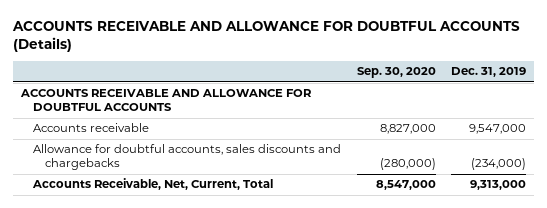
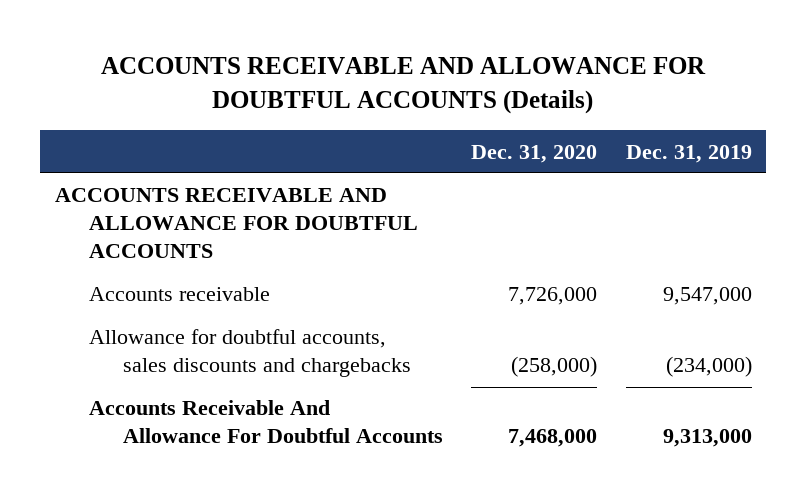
[356,67,436,79] Sep. 30, 2020 -> none
none -> [471,144,598,163] Dec. 31, 2020
[32,178,274,191] Accounts Receivable, Net, Current, Total -> [88,400,444,444] Accounts Receivable And Allowance For Doubtful Accounts

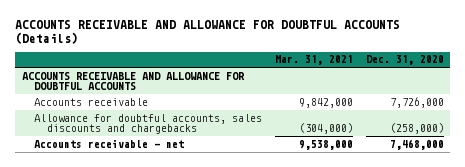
[625,144,752,163] Dec. 31, 2019 -> none
none -> [274,55,353,66] Mar. 31, 2021
[88,400,444,444] Accounts Receivable And Allowance For Doubtful Accounts -> [34,138,185,148] Accounts receivable - net

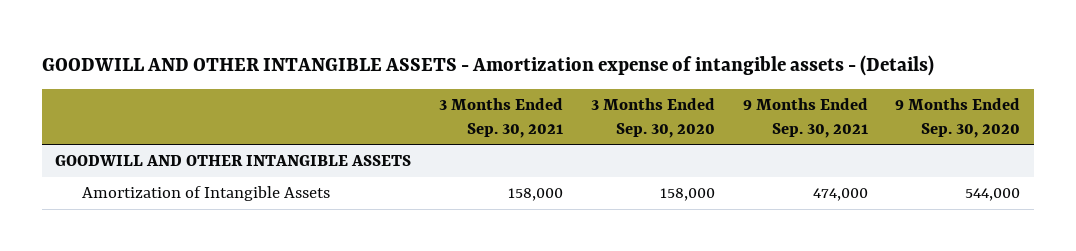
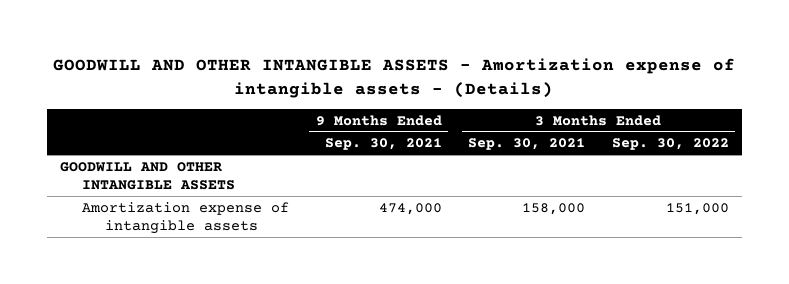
[590,98,715,138] 3 Months Ended Sep. 30, 2020 -> none
[895,98,1021,138] 9 Months Ended Sep. 30, 2020 -> none
none -> [611,138,729,151] Sep. 30, 2022
[82,186,331,202] Amortization of Intangible Assets -> [82,201,290,234] Amortization expense of intangible assets

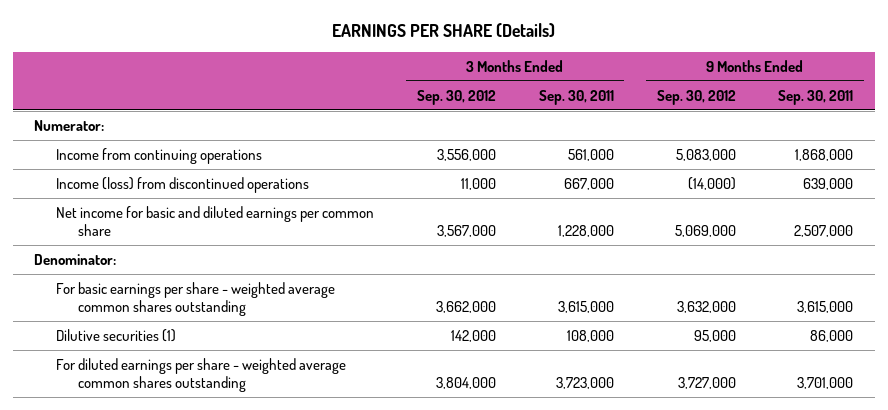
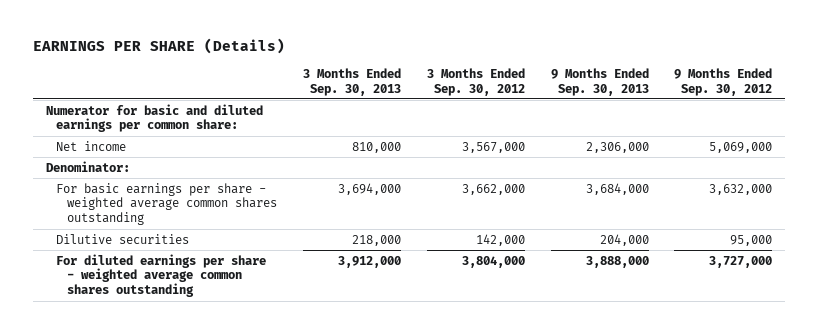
[538,89,614,105] Sep. 30, 2011 -> none
[778,89,854,105] Sep. 30, 2011 -> none
none -> [302,67,401,96] 3 Months Ended Sep. 30, 2013
none -> [550,67,649,96] 9 Months Ended Sep. 30, 2013
[55,148,262,165] Income from continuing operations -> none
[55,177,309,194] Income (loss) from discontinued operations -> none
[34,120,105,132] Numerator: -> [45,103,263,133] Numerator for basic and diluted earnings per common share:
[55,206,374,237] Net income for basic and diluted earnings per common share -> [56,140,127,151] Net income
[55,329,176,343] Dilutive securities (1) -> [56,233,190,244] Dilutive securities

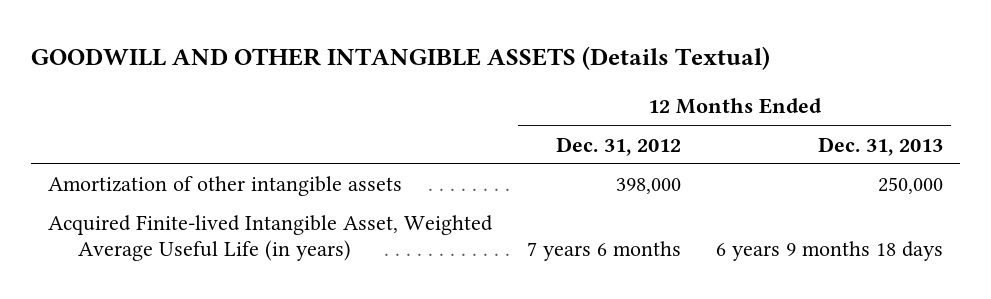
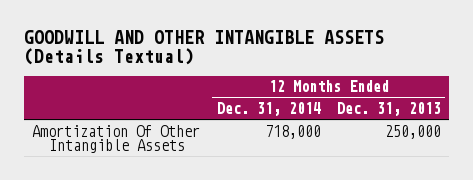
[556,136,682,156] Dec. 31, 2012 -> none
none -> [216,102,321,117] Dec. 31, 2014
[48,215,494,262] Acquired Finite-lived Intangible Asset, Weighted Average Useful Life (in years) -> none
[48,176,403,197] Amortization of other intangible assets -> [32,124,201,154] Amortization Of Other Intangible Assets

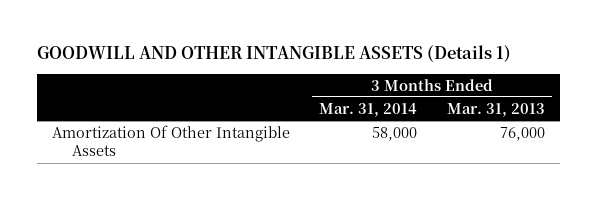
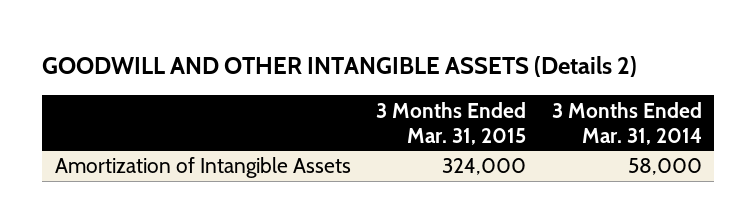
[36,45,511,63] GOODWILL AND OTHER INTANGIBLE ASSETS (Details 1) -> [41,56,637,78] GOODWILL AND OTHER INTANGIBLE ASSETS (Details 2)
[447,102,546,117] Mar. 31, 2013 -> none
none -> [376,101,527,145] 3 Months Ended Mar. 31, 2015
[51,124,290,157] Amortization Of Other Intangible Assets -> [54,157,351,179] Amortization of Intangible Assets

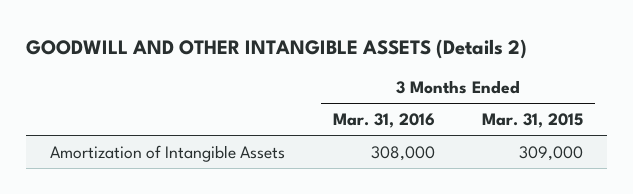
[551,101,702,145] 3 Months Ended Mar. 31, 2014 -> none
none -> [332,113,435,129] Mar. 31, 2016
[442,158,527,176] 324,000 -> [519,145,584,161] 309,000

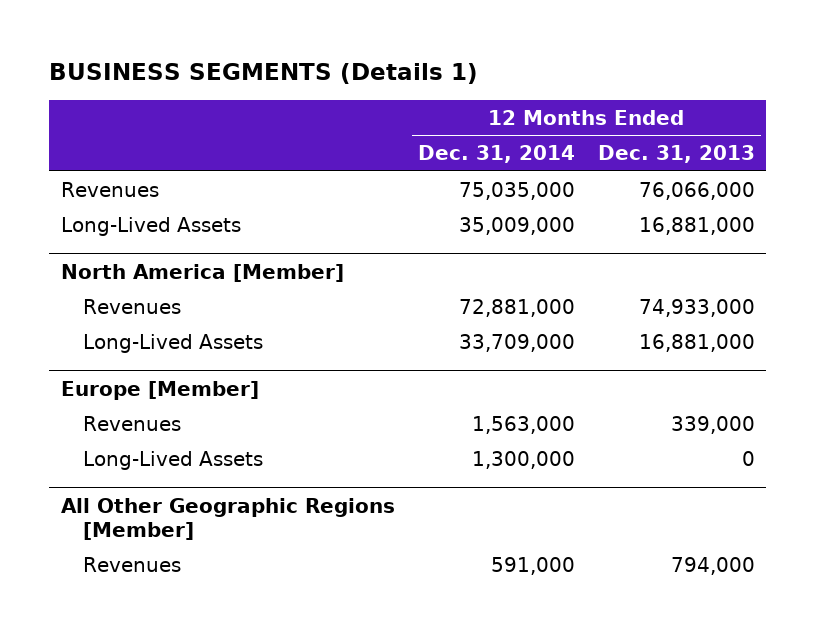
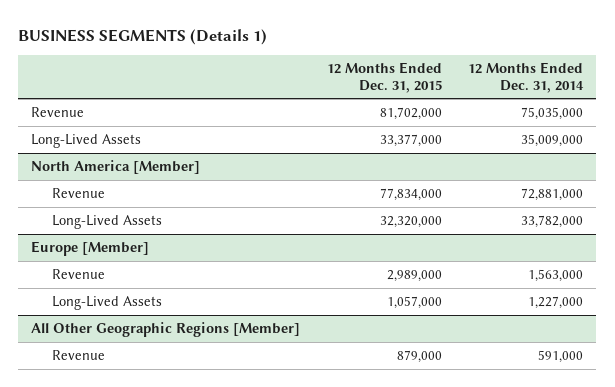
[597,145,755,164] Dec. 31, 2013 -> none
none -> [326,61,442,93] 12 Months Ended Dec. 31, 2015
[60,181,159,197] Revenues -> [31,107,85,118] Revenue
[83,298,182,314] Revenues -> [51,188,105,199] Revenue
[458,333,575,352] 33,709,000 -> [521,215,584,229] 33,782,000
[83,415,182,431] Revenues -> [51,269,105,280] Revenue
[471,450,575,469] 1,300,000 -> [528,296,584,310] 1,227,000
[83,556,182,572] Revenues -> [51,350,105,361] Revenue

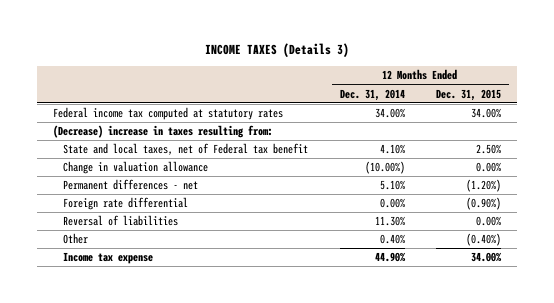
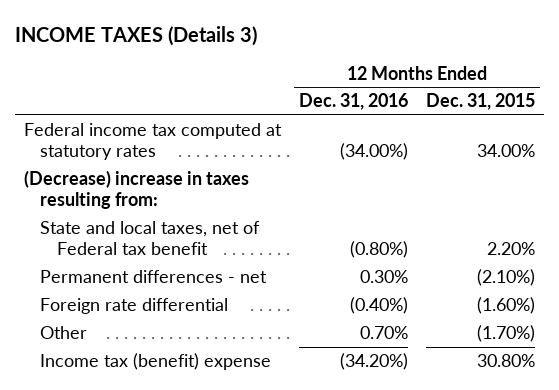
[339,88,405,101] Dec. 31, 2014 -> none
none -> [298,93,408,111] Dec. 31, 2016
[62,161,208,175] Change in valuation allowance -> none
[62,215,178,227] Reversal of liabilities -> none
[476,144,502,155] 2.50% -> [487,242,536,256] 2.20%
[466,179,502,193] (1.20%) -> [477,269,536,287] (2.10%)
[466,197,502,211] (0.90%) -> [477,297,536,315] (1.60%)
[466,233,502,247] (0.40%) -> [477,325,536,343] (1.70%)
[62,252,153,265] Income tax expense -> [40,353,272,371] Income tax (benefit) expense
[471,252,503,263] 34.00% -> [477,354,536,368] 30.80%

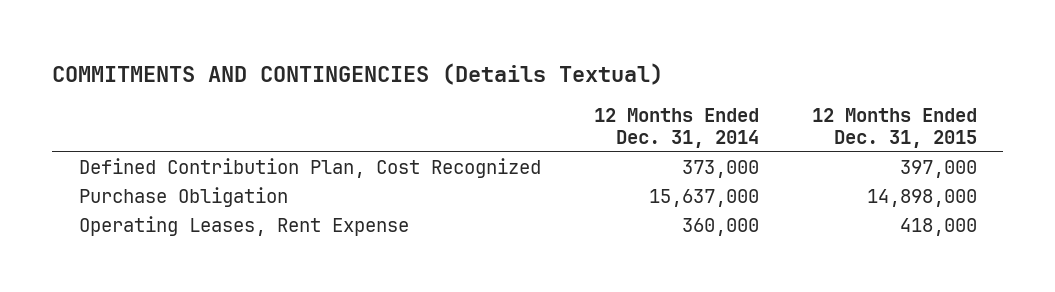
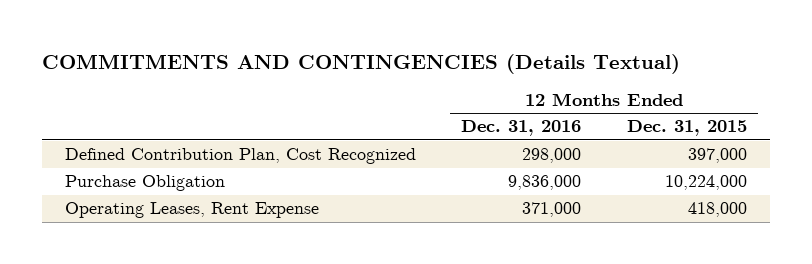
[593,108,759,148] 12 Months Ended Dec. 31, 2014 -> none
none -> [461,120,582,137] Dec. 31, 2016
[866,189,977,208] 14,898,000 -> [664,175,747,191] 10,224,000

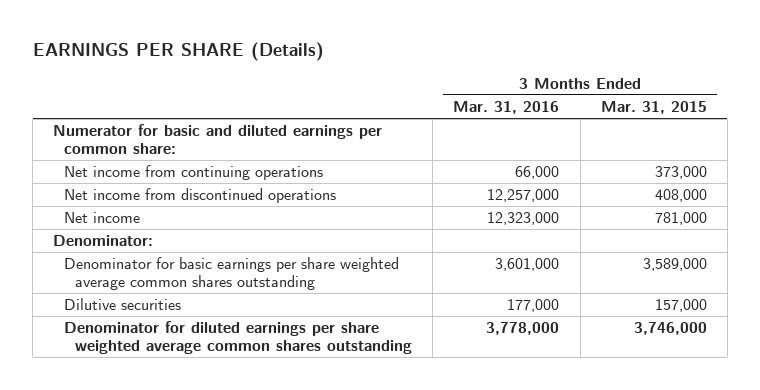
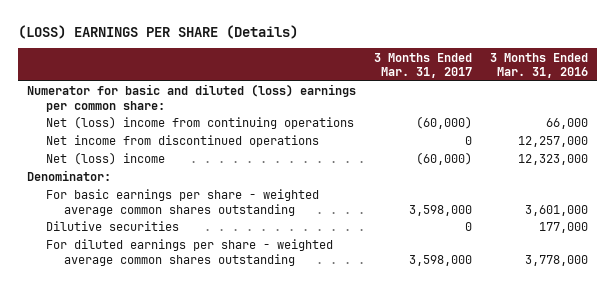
[32,42,324,62] EARNINGS PER SHARE (Details) -> [18,24,299,39] (LOSS) EARNINGS PER SHARE (Details)
[600,100,707,114] Mar. 31, 2015 -> none
none -> [374,52,473,79] 3 Months Ended Mar. 31, 2017
[53,123,383,155] Numerator for basic and diluted earnings per common share: -> [27,84,357,112] Numerator for basic and diluted (loss) earnings per common share:
[64,164,324,180] Net income from continuing operations -> [45,116,354,130] Net (loss) income from continuing operations
[64,211,141,223] Net income -> [45,152,165,166] Net (loss) income
[64,256,400,291] Denominator for basic earnings per share weighted average common shares outstanding -> [45,189,319,216] For basic earnings per share - weighted average common shares outstanding
[64,320,413,355] Denominator for diluted earnings per share weighted average common shares outstanding -> [45,239,333,266] For diluted earnings per share - weighted average common shares outstanding

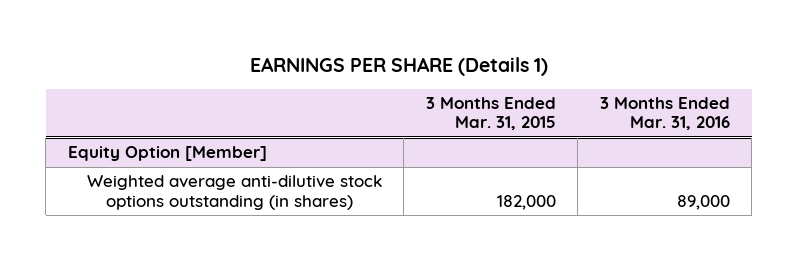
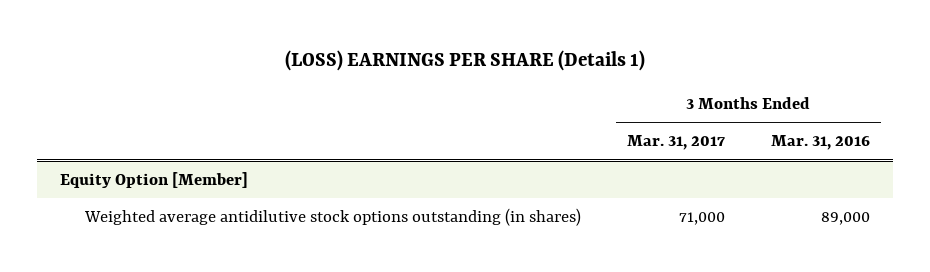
[249,56,548,76] EARNINGS PER SHARE (Details 1) -> [284,50,645,72] (LOSS) EARNINGS PER SHARE (Details 1)
[425,97,556,131] 3 Months Ended Mar. 31, 2015 -> none
none -> [627,135,726,151] Mar. 31, 2017
[86,175,382,210] Weighted average anti-dilutive stock options outstanding (in shares) -> [84,207,582,226] Weighted average antidilutive stock options outstanding (in shares)

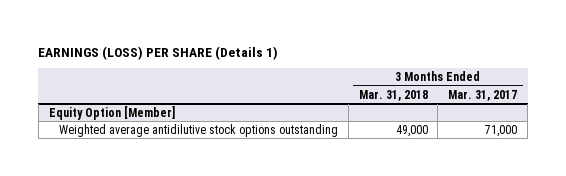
[284,50,645,72] (LOSS) EARNINGS PER SHARE (Details 1) -> [38,45,279,60] EARNINGS (LOSS) PER SHARE (Details 1)
[770,135,870,151] Mar. 31, 2016 -> none
none -> [358,89,428,101] Mar. 31, 2018
[84,207,582,226] Weighted average antidilutive stock options outstanding (in shares) -> [58,123,338,137] Weighted average antidilutive stock options outstanding

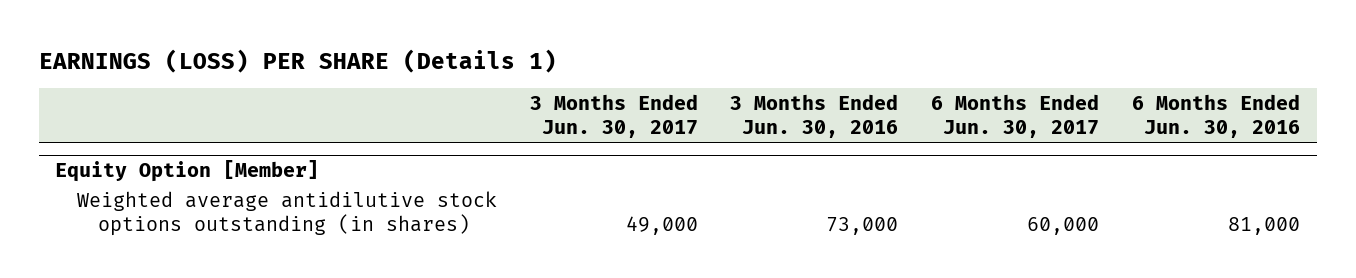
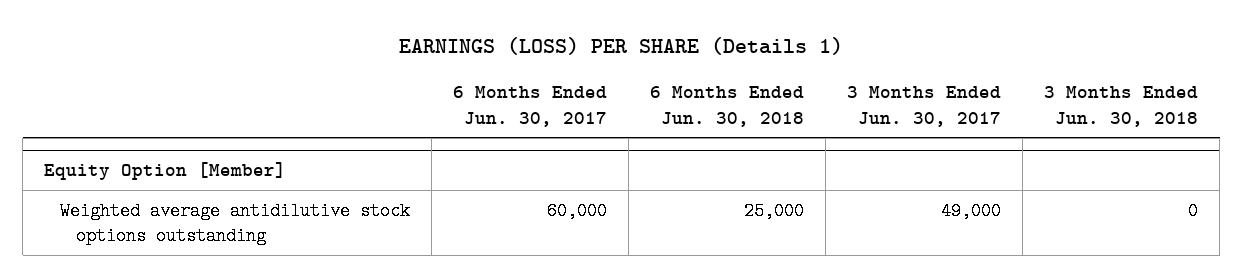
[730,93,899,139] 3 Months Ended Jun. 30, 2016 -> none
[1132,93,1301,139] 6 Months Ended Jun. 30, 2016 -> none
none -> [650,86,805,127] 6 Months Ended Jun. 30, 2018
none -> [1044,86,1199,127] 3 Months Ended Jun. 30, 2018
[76,190,497,237] Weighted average antidilutive stock options outstanding (in shares) -> [60,201,411,245] Weighted average antidilutive stock options outstanding

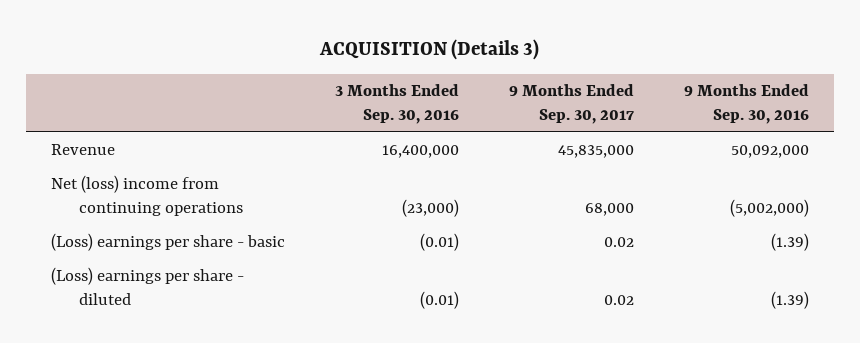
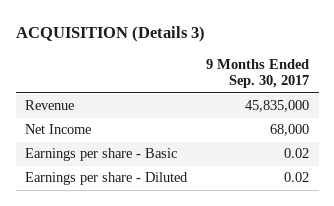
[335,84,460,125] 3 Months Ended Sep. 30, 2016 -> none
[683,84,809,125] 9 Months Ended Sep. 30, 2016 -> none
[51,175,244,217] Net (loss) income from continuing operations -> none
none -> [25,124,92,135] Net Income
[51,233,286,252] (Loss) earnings per share - basic -> [25,148,178,162] Earnings per share - Basic
[51,267,245,306] (Loss) earnings per share - diluted -> [25,172,189,186] Earnings per share - Diluted

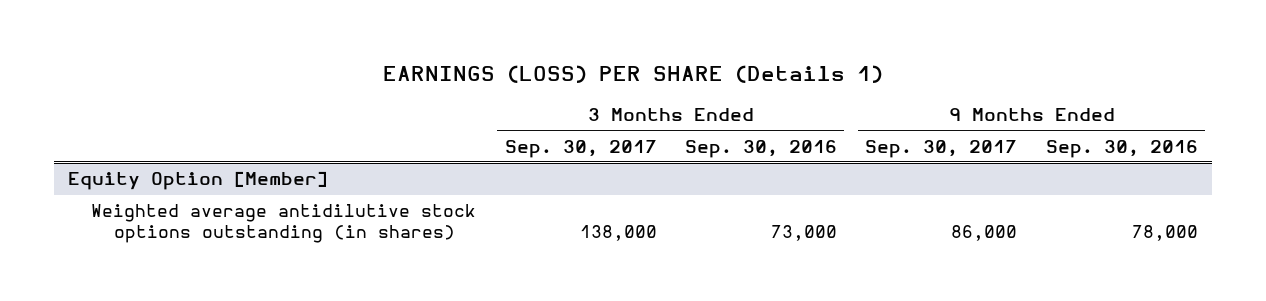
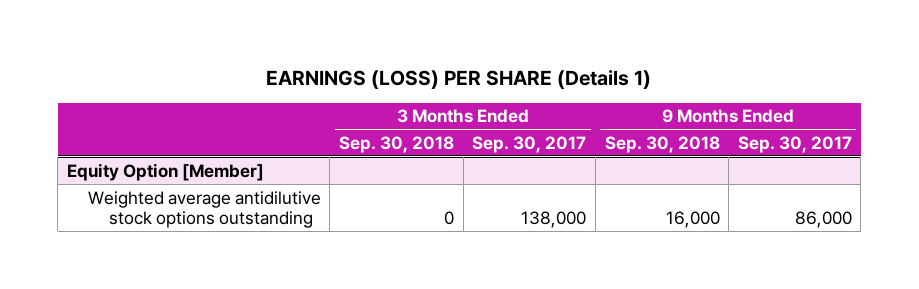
[684,139,837,158] Sep. 30, 2016 -> none
[1045,139,1198,158] Sep. 30, 2016 -> none
none -> [339,135,455,153] Sep. 30, 2018
none -> [604,135,720,153] Sep. 30, 2018
[91,204,477,244] Weighted average antidilutive stock options outstanding (in shares) -> [87,190,321,228] Weighted average antidilutive stock options outstanding

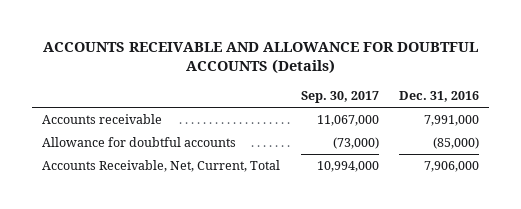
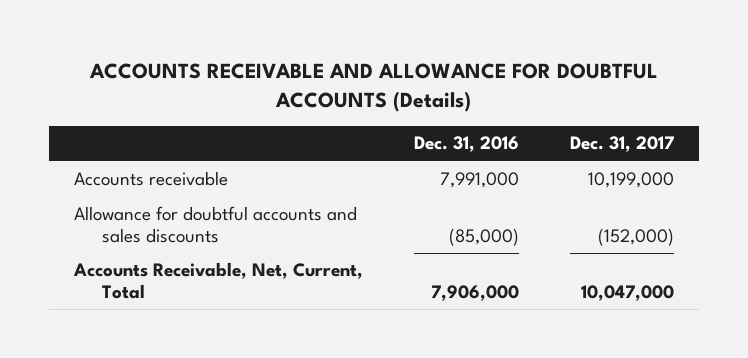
[300,91,379,104] Sep. 30, 2017 -> none
none -> [569,136,674,153] Dec. 31, 2017
[42,137,237,148] Allowance for doubtful accounts -> [74,206,358,244] Allowance for doubtful accounts and sales discounts

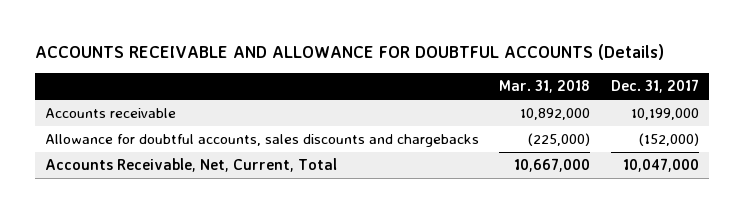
[413,136,519,153] Dec. 31, 2016 -> none
none -> [499,80,591,94] Mar. 31, 2018
[74,206,358,244] Allowance for doubtful accounts and sales discounts -> [44,134,479,148] Allowance for doubtful accounts, sales discounts and chargebacks

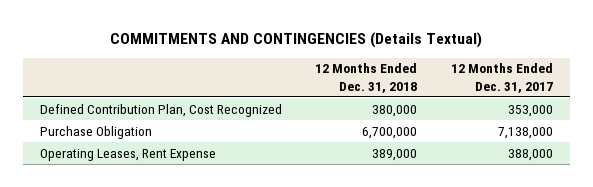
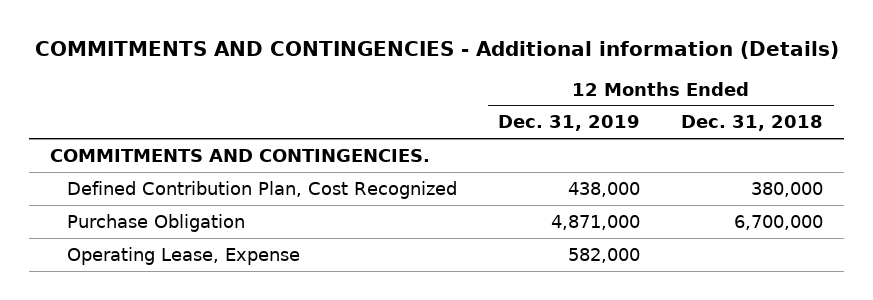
[110,32,483,49] COMMITMENTS AND CONTINGENCIES (Details Textual) -> [34,40,839,59] COMMITMENTS AND CONTINGENCIES - Additional information (Details)
[450,63,553,93] 12 Months Ended Dec. 31, 2017 -> none
none -> [498,115,641,132] Dec. 31, 2019
none -> [49,148,430,162] COMMITMENTS AND CONTINGENCIES.
[39,148,216,161] Operating Leases, Rent Expense -> none
none -> [67,246,301,265] Operating Lease, Expense

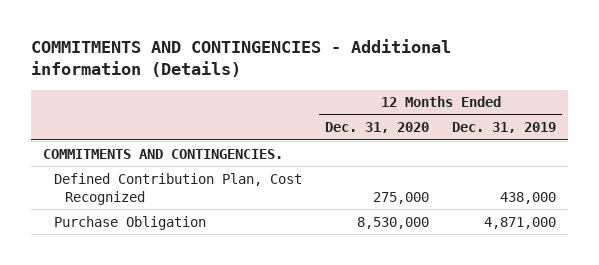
[681,115,824,132] Dec. 31, 2018 -> none
none -> [325,122,430,134] Dec. 31, 2020
[67,246,301,265] Operating Lease, Expense -> none

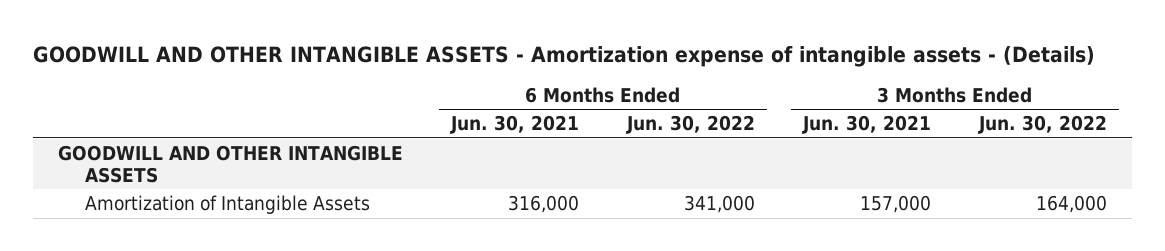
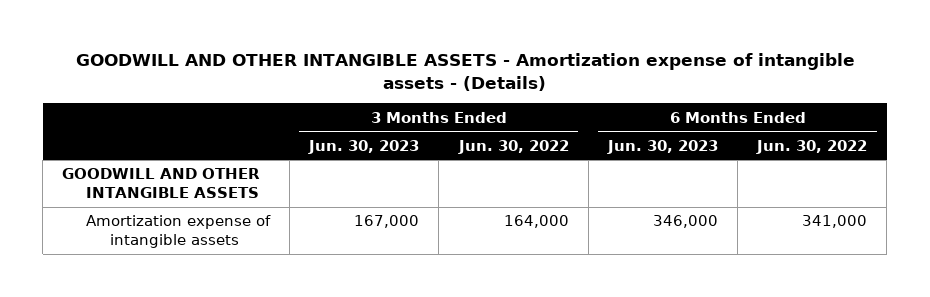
[449,115,579,135] Jun. 30, 2021 -> none
[802,115,932,135] Jun. 30, 2021 -> none
none -> [308,139,420,154] Jun. 30, 2023
none -> [606,139,718,154] Jun. 30, 2023
[85,195,371,215] Amortization of Intangible Assets -> [85,215,271,249] Amortization expense of intangible assets

